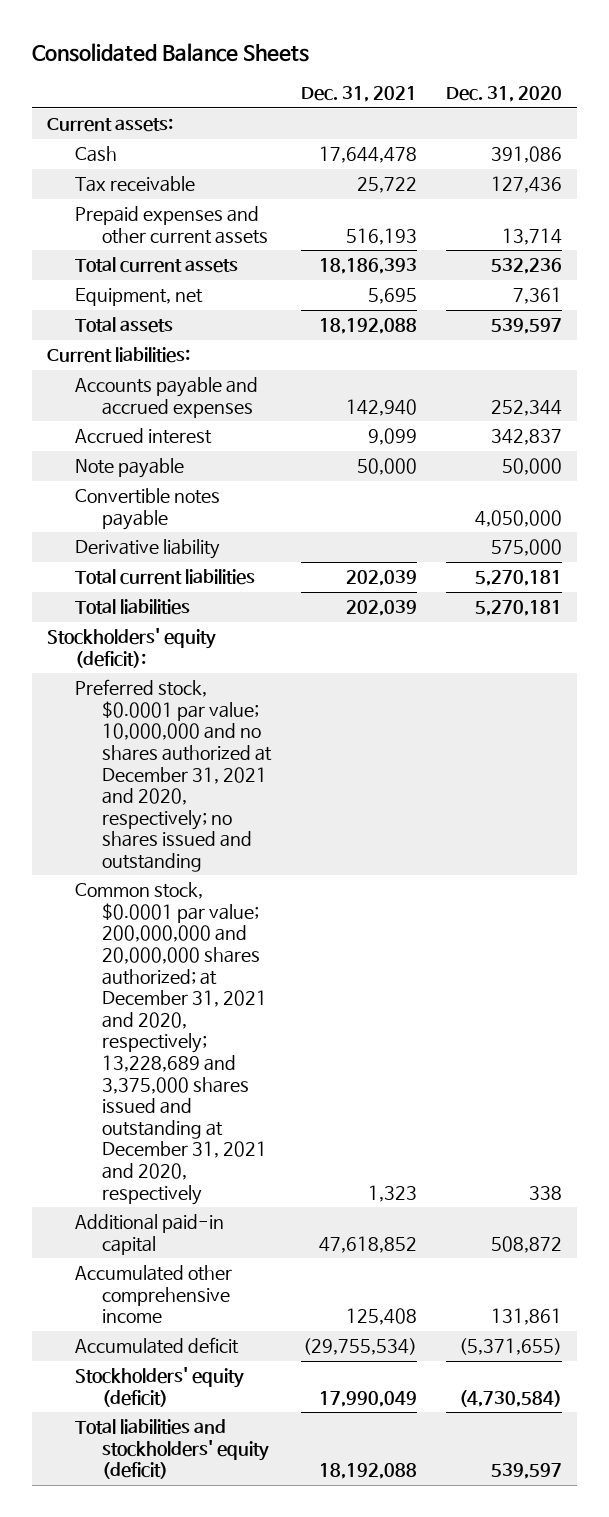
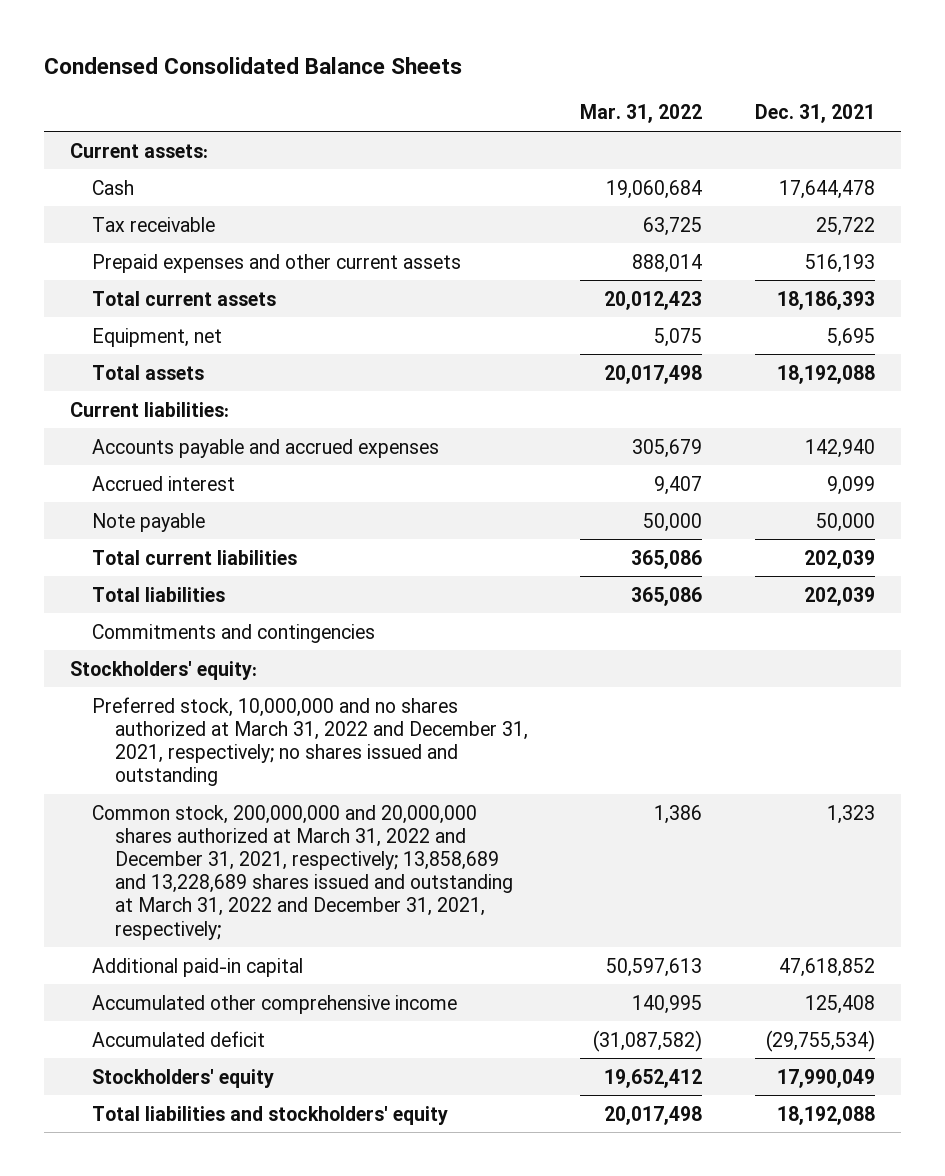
[32,43,310,63] Consolidated Balance Sheets -> [43,57,462,75] Condensed Consolidated Balance Sheets
[446,86,563,103] Dec. 31, 2020 -> none
none -> [580,104,703,124] Mar. 31, 2022
[74,488,220,530] Convertible notes payable -> none
[74,539,220,560] Derivative liability -> none
none -> [92,623,376,643] Commitments and contingencies
[46,628,216,668] Stockholders' equity (deficit): -> [70,660,258,680] Stockholders' equity:
[74,679,273,872] Preferred stock, $0.0001 par value; 10,000,000 and no shares authorized at December 31, 2021 and 2020, respectively; no shares issued and outstanding -> [92,696,528,787] Preferred stock, 10,000,000 and no shares authorized at March 31, 2022 and December 31, 2021, respectively; no shares issued and outstanding
[74,882,268,1205] Common stock, $0.0001 par value; 200,000,000 and 20,000,000 shares authorized; at December 31, 2021 and 2020, respectively; 13,228,689 and 3,375,000 shares issued and outstanding at December 31, 2021 and 2020, respectively -> [92,804,513,940] Common stock, 200,000,000 and 20,000,000 shares authorized at March 31, 2022 and December 31, 2021, respectively; 13,858,689 and 13,228,689 shares issued and outstanding at March 31, 2022 and December 31, 2021, respectively;
[74,1367,244,1407] Stockholders' equity (deficit) -> [92,1068,275,1088] Stockholders' equity
[74,1419,270,1480] Total liabilities and stockholders' equity (deficit) -> [92,1105,449,1125] Total liabilities and stockholders' equity

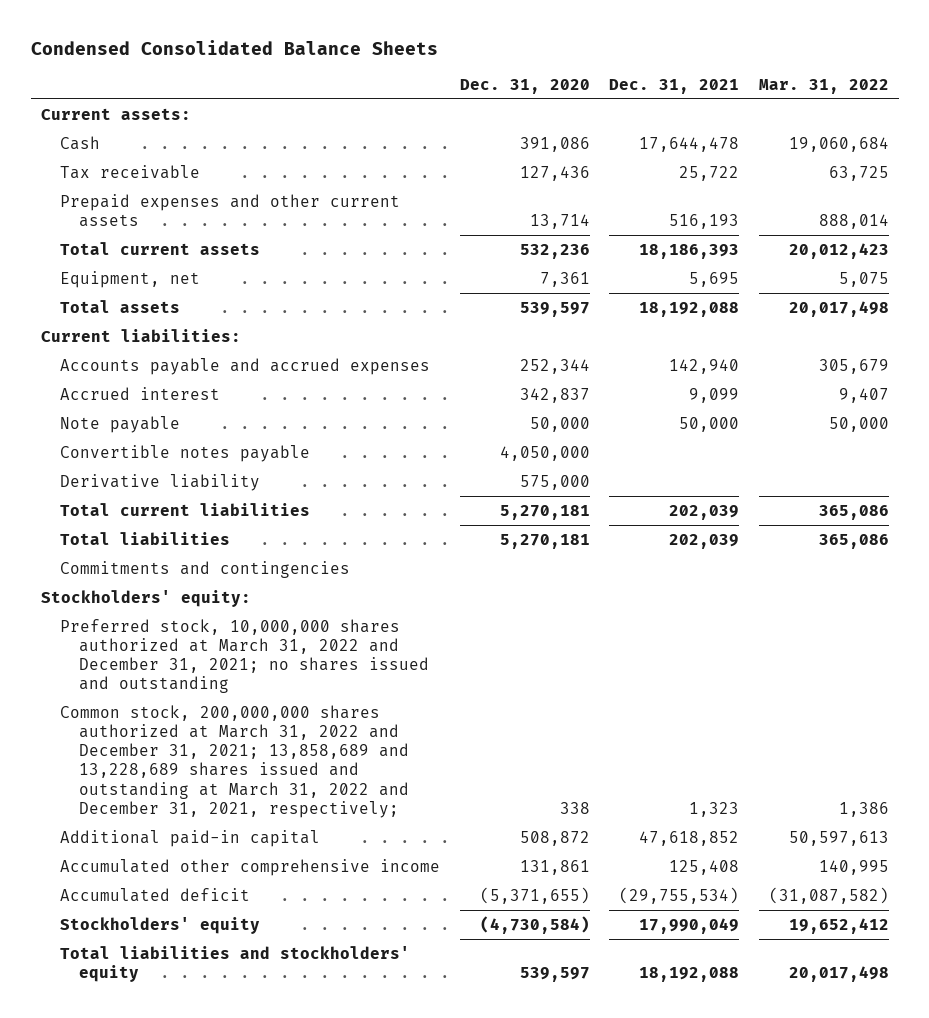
none -> [459,78,590,94] Dec. 31, 2020
none -> [59,444,310,462] Convertible notes payable
none -> [59,473,260,491] Derivative liability
[92,696,528,787] Preferred stock, 10,000,000 and no shares authorized at March 31, 2022 and December 31, 2021, respectively; no shares issued and outstanding -> [59,618,430,694] Preferred stock, 10,000,000 shares authorized at March 31, 2022 and December 31, 2021; no shares issued and outstanding
[92,804,513,940] Common stock, 200,000,000 and 20,000,000 shares authorized at March 31, 2022 and December 31, 2021, respectively; 13,858,689 and 13,228,689 shares issued and outstanding at March 31, 2022 and December 31, 2021, respectively; -> [59,704,410,818] Common stock, 200,000,000 shares authorized at March 31, 2022 and December 31, 2021; 13,858,689 and 13,228,689 shares issued and outstanding at March 31, 2022 and December 31, 2021, respectively;

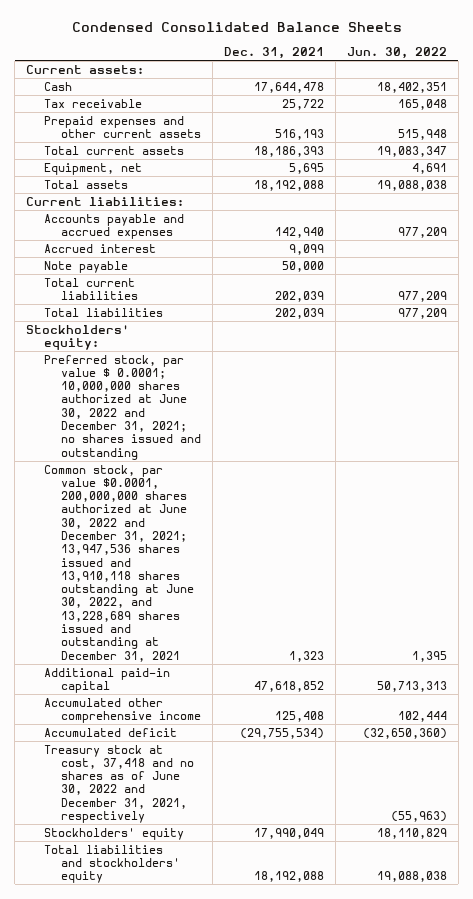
[459,78,590,94] Dec. 31, 2020 -> none
[758,78,889,94] Mar. 31, 2022 -> none
none -> [346,47,447,60] Jun. 30, 2022
[59,444,310,462] Convertible notes payable -> none
[59,473,260,491] Derivative liability -> none
[59,560,350,578] Commitments and contingencies -> none
[59,618,430,694] Preferred stock, 10,000,000 shares authorized at March 31, 2022 and December 31, 2021; no shares issued and outstanding -> [43,354,202,460] Preferred stock, par value $ 0.0001; 10,000,000 shares authorized at June 30, 2022 and December 31, 2021; no shares issued and outstanding
[59,704,410,818] Common stock, 200,000,000 shares authorized at March 31, 2022 and December 31, 2021; 13,858,689 and 13,228,689 shares issued and outstanding at March 31, 2022 and December 31, 2021, respectively; -> [43,464,195,662] Common stock, par value $0.0001, 200,000,000 shares authorized at June 30, 2022 and December 31, 2021; 13,947,536 shares issued and 13,910,118 shares outstanding at June 30, 2022, and 13,228,689 shares issued and outstanding at December 31, 2021
none -> [43,744,195,824] Treasury stock at cost, 37,418 and no shares as of June 30, 2022 and December 31, 2021, respectively

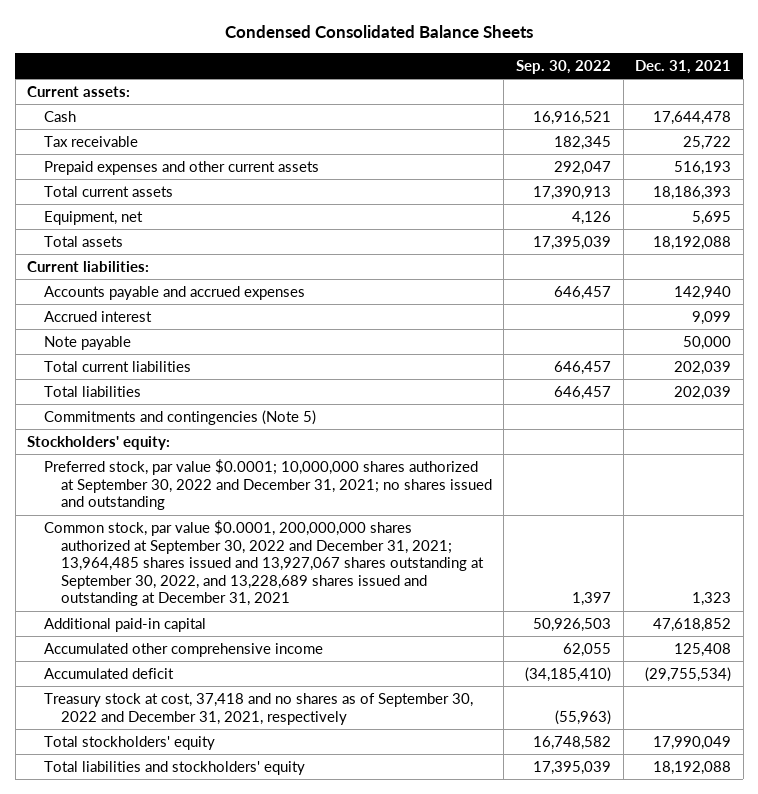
[346,47,447,60] Jun. 30, 2022 -> none
none -> [515,59,611,74] Sep. 30, 2022
none -> [43,410,316,426] Commitments and contingencies (Note 5)
[43,354,202,460] Preferred stock, par value $ 0.0001; 10,000,000 shares authorized at June 30, 2022 and December 31, 2021; no shares issued and outstanding -> [43,459,492,511] Preferred stock, par value $0.0001; 10,000,000 shares authorized at September 30, 2022 and December 31, 2021; no shares issued and outstanding
[43,464,195,662] Common stock, par value $0.0001, 200,000,000 shares authorized at June 30, 2022 and December 31, 2021; 13,947,536 shares issued and 13,910,118 shares outstanding at June 30, 2022, and 13,228,689 shares issued and outstanding at December 31, 2021 -> [43,520,484,607] Common stock, par value $0.0001, 200,000,000 shares authorized at September 30, 2022 and December 31, 2021; 13,964,485 shares issued and 13,927,067 shares outstanding at September 30, 2022, and 13,228,689 shares issued and outstanding at December 31, 2021
[43,744,195,824] Treasury stock at cost, 37,418 and no shares as of June 30, 2022 and December 31, 2021, respectively -> [43,693,473,725] Treasury stock at cost, 37,418 and no shares as of September 30, 2022 and December 31, 2021, respectively
[43,827,184,840] Stockholders' equity -> [43,736,215,751] Total stockholders' equity

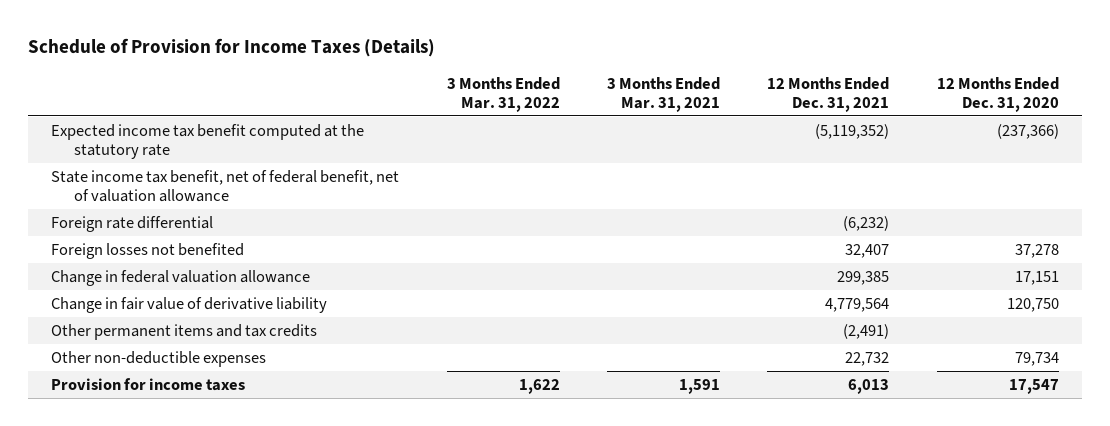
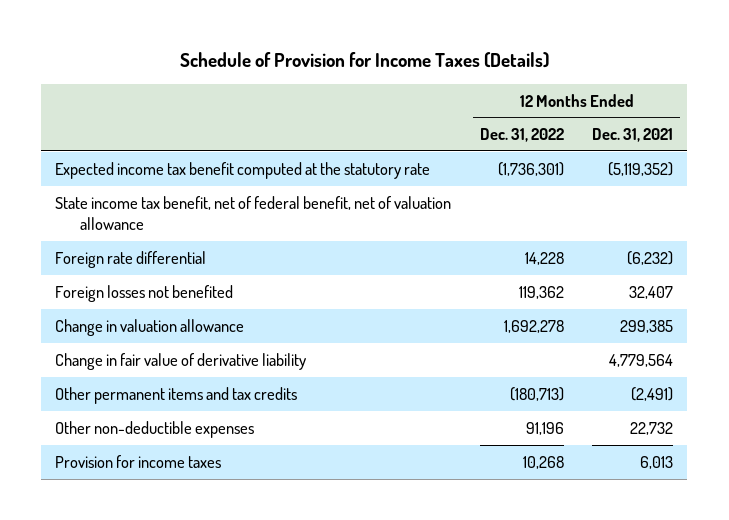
[446,76,560,112] 3 Months Ended Mar. 31, 2022 -> none
[606,76,720,112] 3 Months Ended Mar. 31, 2021 -> none
[936,76,1059,112] 12 Months Ended Dec. 31, 2020 -> none
none -> [479,128,564,143] Dec. 31, 2022
[51,270,311,287] Change in federal valuation allowance -> [55,318,245,336] Change in valuation allowance

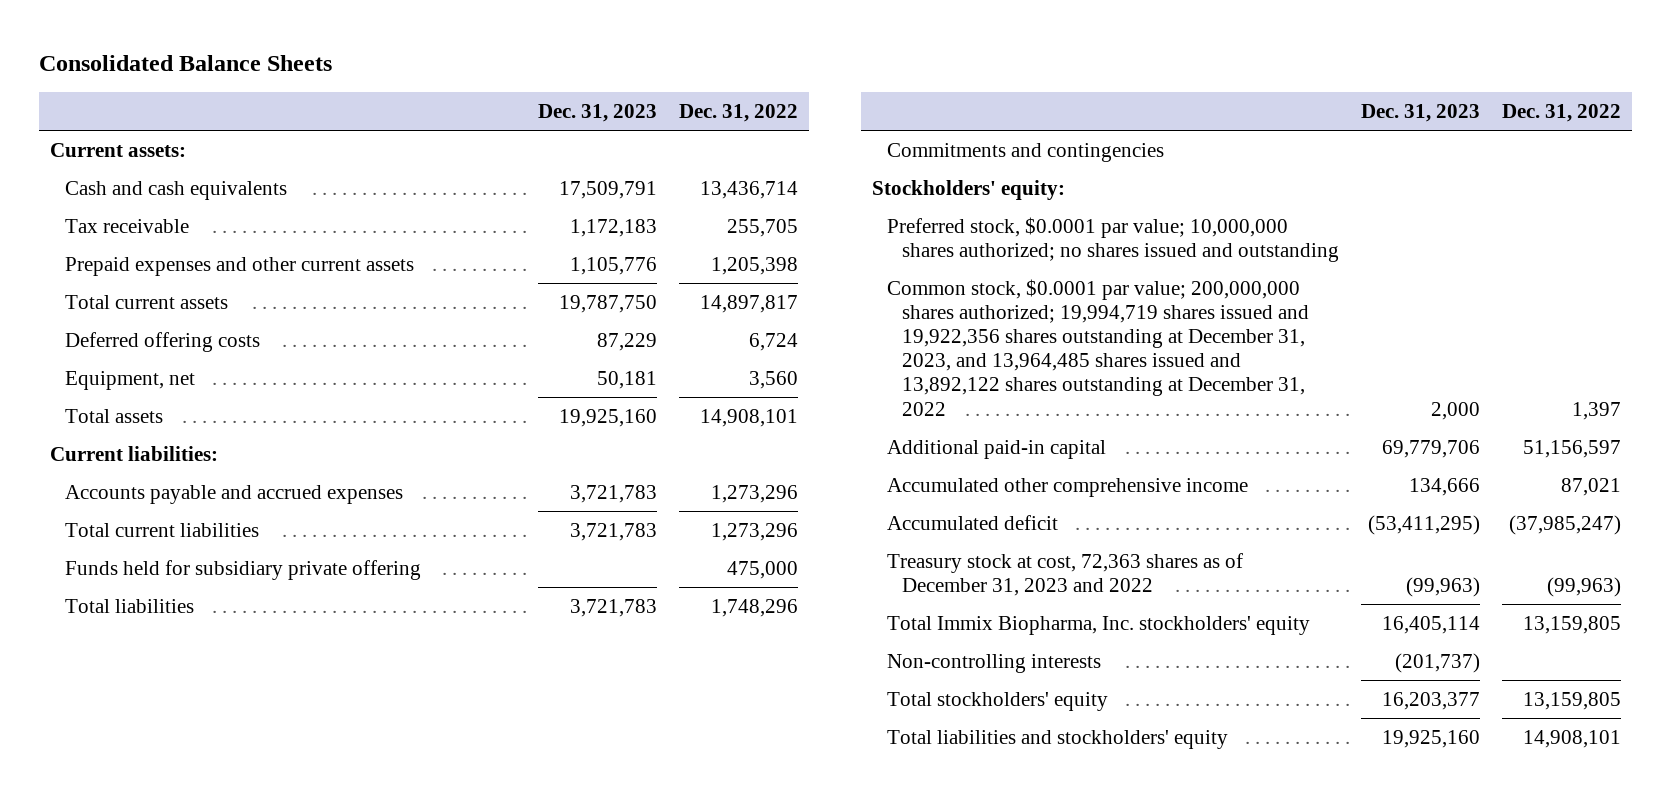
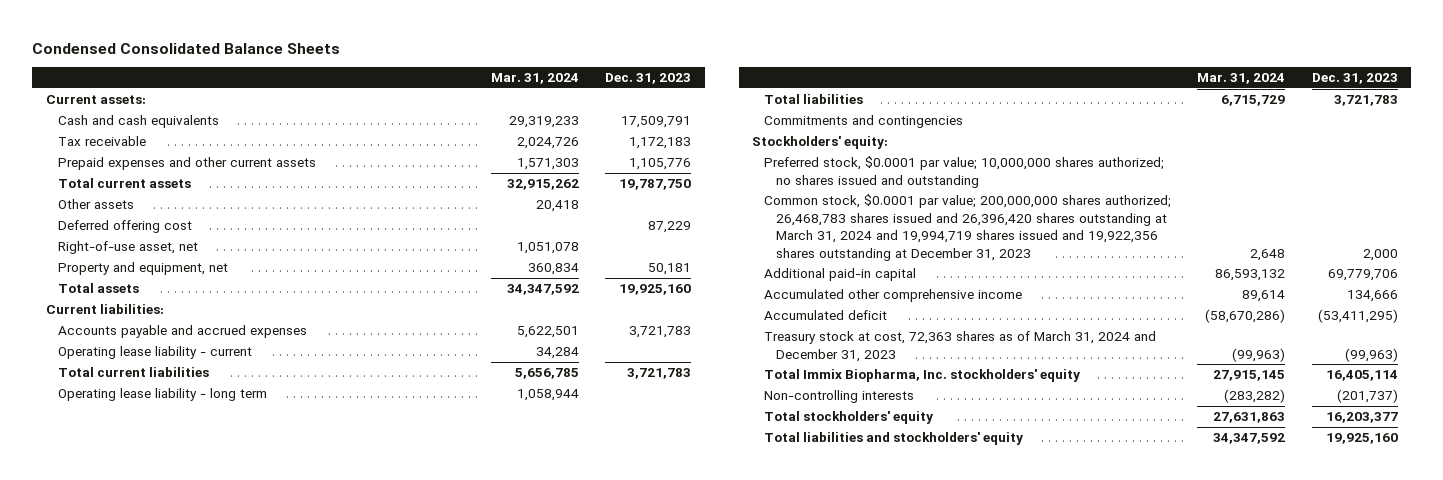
[38,55,332,72] Consolidated Balance Sheets -> [32,42,341,54] Condensed Consolidated Balance Sheets
[679,104,799,123] Dec. 31, 2022 -> none
none -> [491,73,580,85] Mar. 31, 2024
none -> [57,199,134,210] Other assets
[64,331,260,352] Deferred offering costs -> [57,220,192,234] Deferred offering cost
none -> [57,241,198,255] Right-of-use asset, net
[64,370,195,390] Equipment, net -> [57,262,228,276] Property and equipment, net
none -> [57,346,252,360] Operating lease liability - current
[64,559,421,580] Funds held for subsidiary private offering -> none
none -> [57,388,267,402] Operating lease liability - long term
[887,278,1309,416] Common stock, $0.0001 par value; 200,000,000 shares authorized; 19,994,719 shares issued and 19,922,356 shares outstanding at December 31, 2023, and 13,964,485 shares issued and 13,892,122 shares outstanding at December 31, 2022 -> [763,194,1171,261] Common stock, $0.0001 par value; 200,000,000 shares authorized; 26,468,783 shares issued and 26,396,420 shares outstanding at March 31, 2024 and 19,994,719 shares issued and 19,922,356 shares outstanding at December 31, 2023
[887,552,1244,596] Treasury stock at cost, 72,363 shares as of December 31, 2023 and 2022 -> [763,331,1156,362] Treasury stock at cost, 72,363 shares as of March 31, 2024 and December 31, 2023

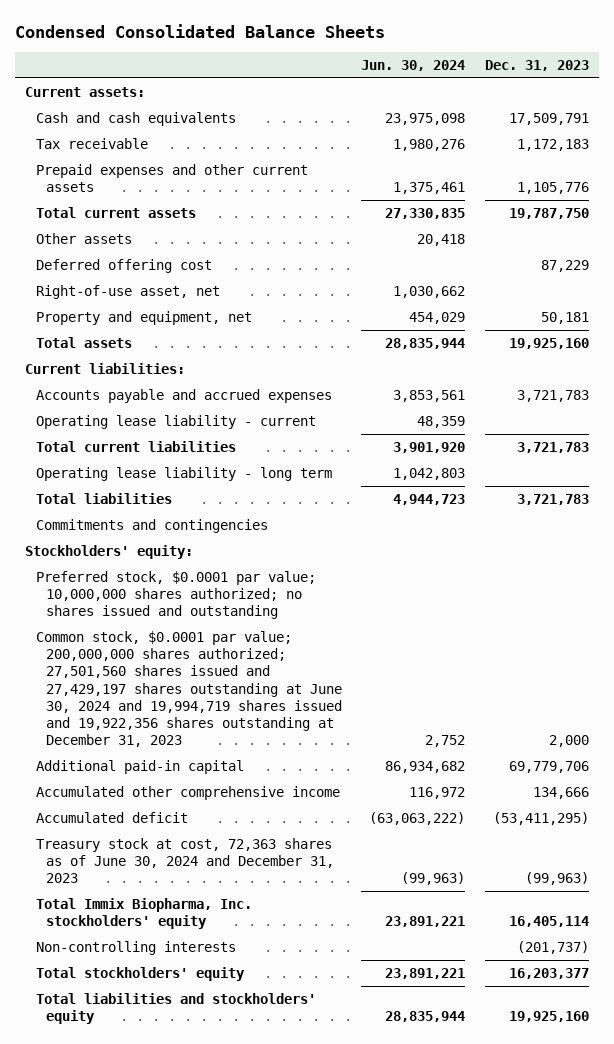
[491,73,580,85] Mar. 31, 2024 -> none
none -> [361,59,466,71] Jun. 30, 2024
[763,194,1171,261] Common stock, $0.0001 par value; 200,000,000 shares authorized; 26,468,783 shares issued and 26,396,420 shares outstanding at March 31, 2024 and 19,994,719 shares issued and 19,922,356 shares outstanding at December 31, 2023 -> [35,631,342,747] Common stock, $0.0001 par value; 200,000,000 shares authorized; 27,501,560 shares issued and 27,429,197 shares outstanding at June 30, 2024 and 19,994,719 shares issued and 19,922,356 shares outstanding at December 31, 2023
[763,331,1156,362] Treasury stock at cost, 72,363 shares as of March 31, 2024 and December 31, 2023 -> [35,838,334,884] Treasury stock at cost, 72,363 shares as of June 30, 2024 and December 31, 2023

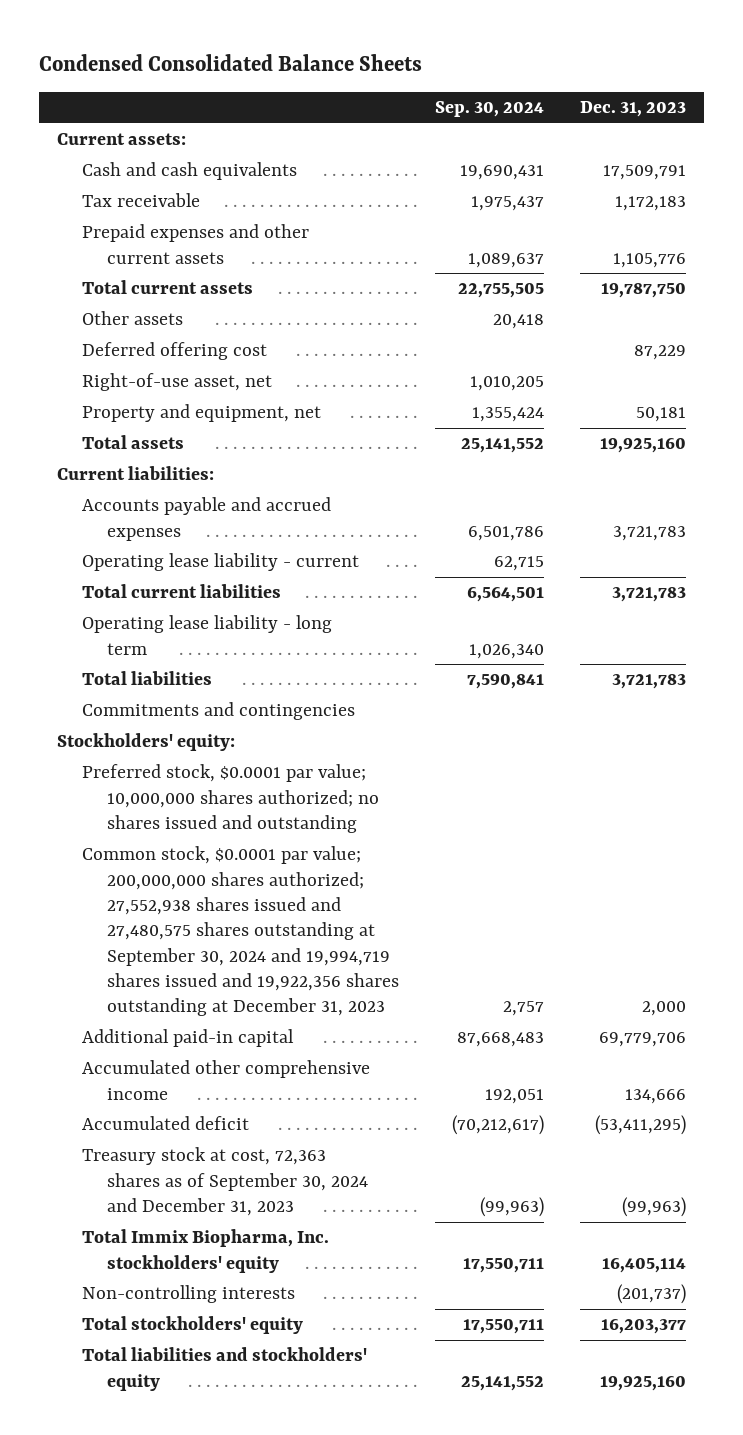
[361,59,466,71] Jun. 30, 2024 -> none
none -> [434,101,544,118] Sep. 30, 2024
[35,631,342,747] Common stock, $0.0001 par value; 200,000,000 shares authorized; 27,501,560 shares issued and 27,429,197 shares outstanding at June 30, 2024 and 19,994,719 shares issued and 19,922,356 shares outstanding at December 31, 2023 -> [81,846,399,1017] Common stock, $0.0001 par value; 200,000,000 shares authorized; 27,552,938 shares issued and 27,480,575 shares outstanding at September 30, 2024 and 19,994,719 shares issued and 19,922,356 shares outstanding at December 31, 2023
[35,838,334,884] Treasury stock at cost, 72,363 shares as of June 30, 2024 and December 31, 2023 -> [81,1147,368,1217] Treasury stock at cost, 72,363 shares as of September 30, 2024 and December 31, 2023

